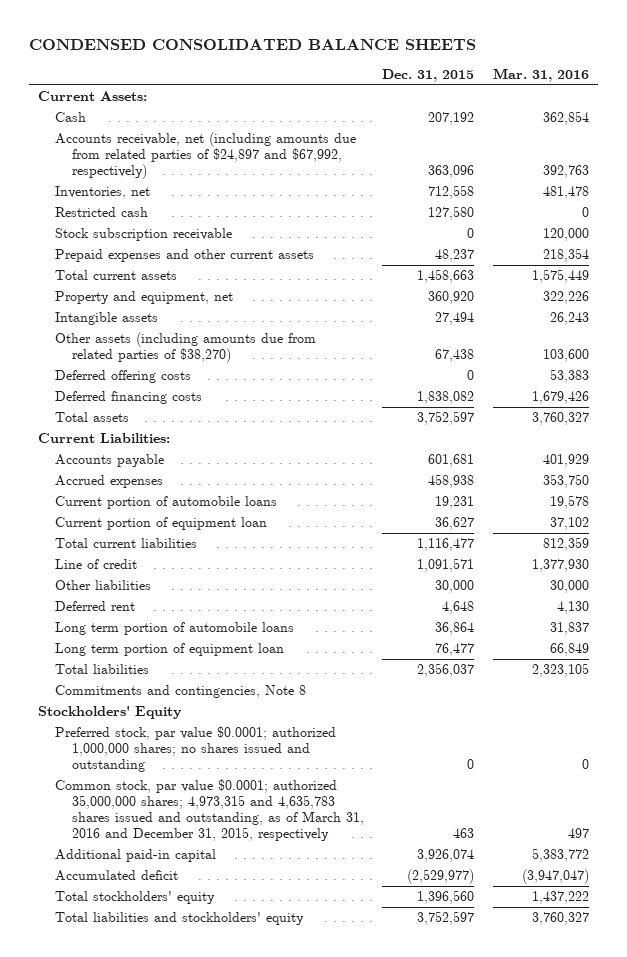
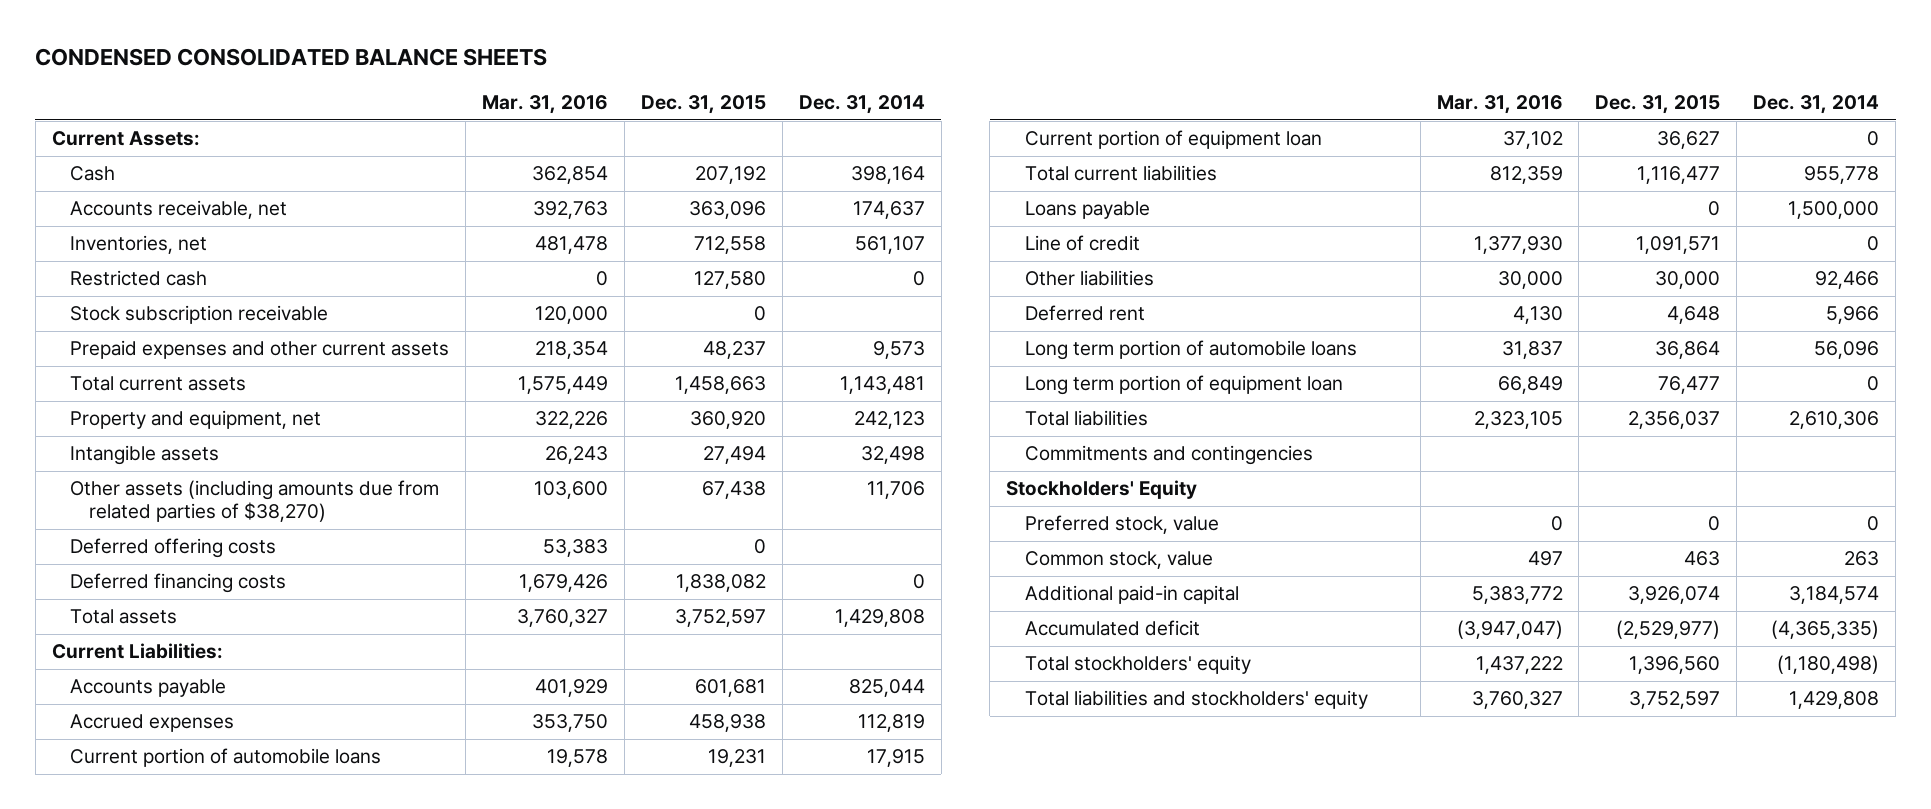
none -> [798,95,925,115] Dec. 31, 2014
[54,132,356,180] Accounts receivable, net (including amounts due from related parties of $24,897 and $67,992, respectively) -> [70,200,288,220] Accounts receivable, net
none -> [1024,201,1150,220] Loans payable
[54,685,306,699] Commitments and contingencies, Note 8 -> [1024,445,1313,466] Commitments and contingencies
[54,726,336,773] Preferred stock, par value $0.0001; authorized 1,000,000 shares; no shares issued and outstanding -> [1024,515,1219,535] Preferred stock, value
[54,779,364,842] Common stock, par value $0.0001; authorized 35,000,000 shares; 4,973,315 and 4,635,783 shares issued and outstanding, as of March 31, 2016 and December 31, 2015, respectively -> [1024,551,1213,570] Common stock, value

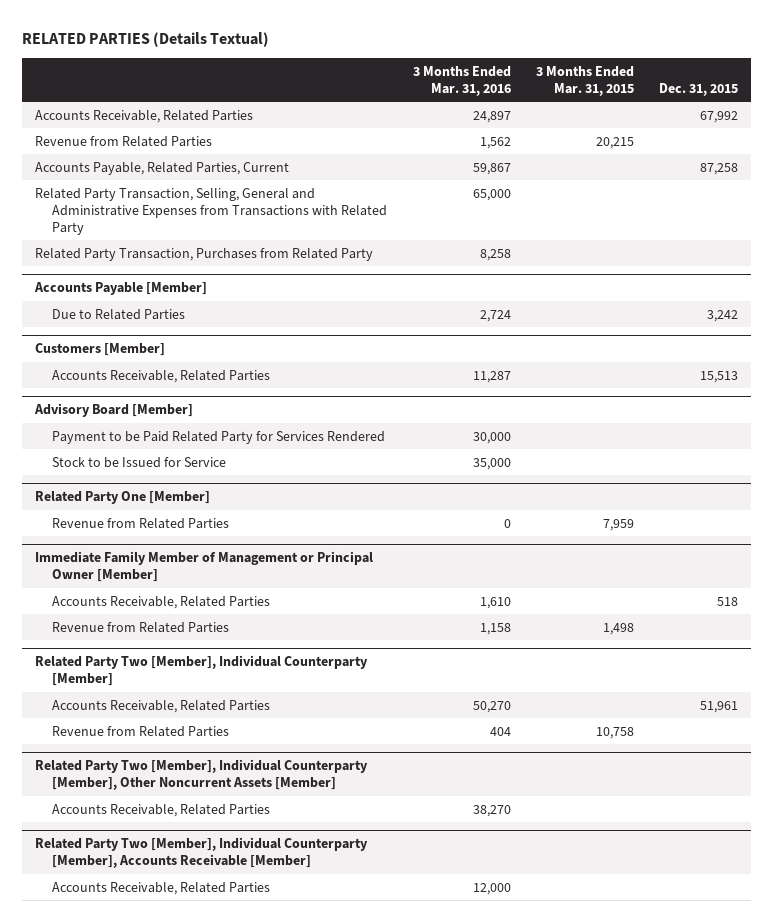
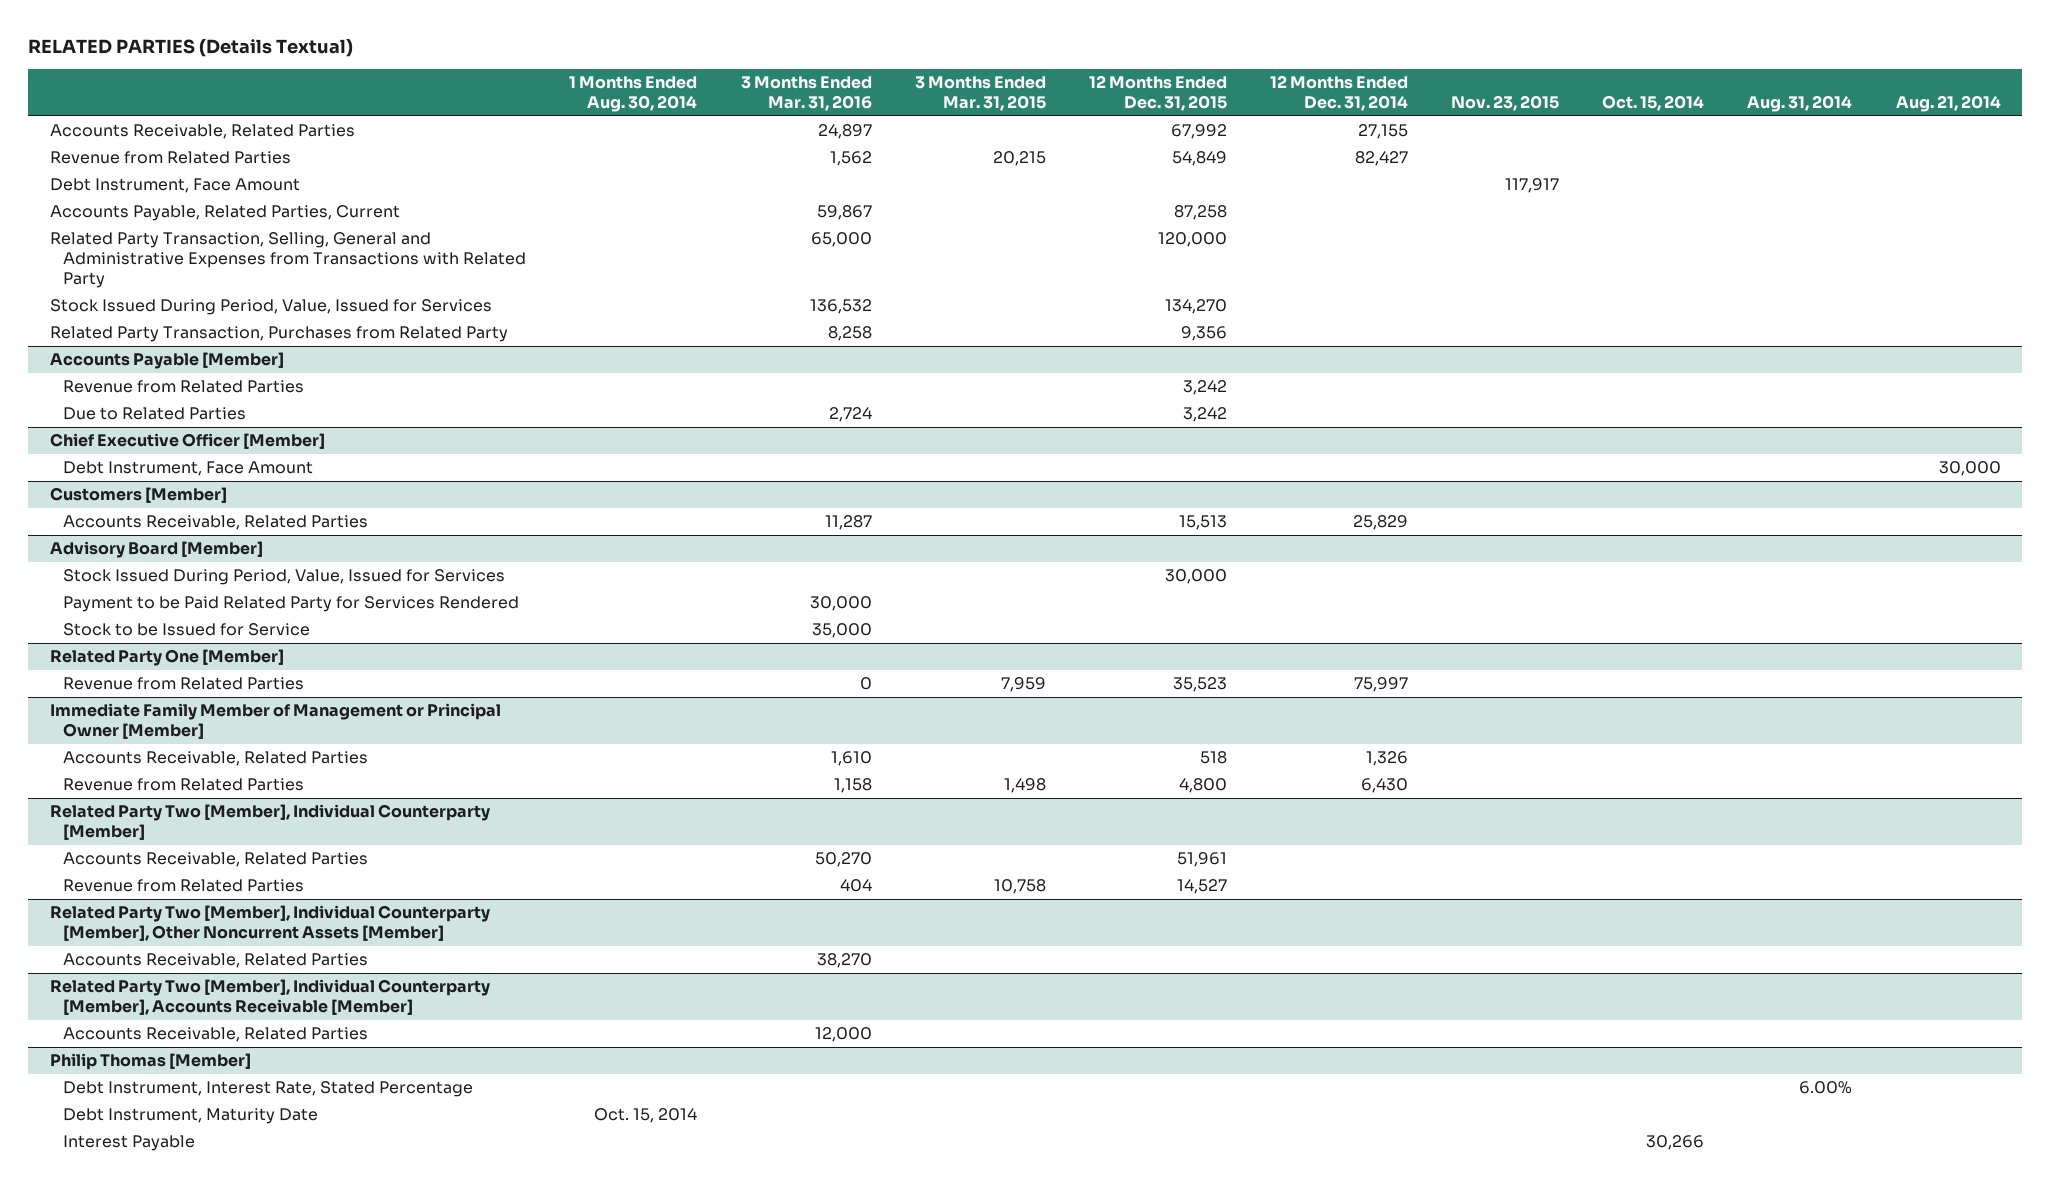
[659,82,739,96] Dec. 31, 2015 -> none
none -> [569,76,698,113] 1 Months Ended Aug. 30, 2014
none -> [1088,75,1227,112] 12 Months Ended Dec. 31, 2015
none -> [1270,75,1409,112] 12 Months Ended Dec. 31, 2014
none -> [1451,95,1560,112] Nov. 23, 2015
none -> [1602,95,1705,112] Oct. 15, 2014
none -> [1747,95,1853,113] Aug. 31, 2014
none -> [1895,95,2001,113] Aug. 21, 2014
none -> [50,178,301,194] Debt Instrument, Face Amount
none -> [50,299,493,316] Stock Issued During Period, Value, Issued for Services
none -> [63,380,305,394] Revenue from Related Parties
none -> [50,433,326,450] Chief Executive Officer [Member]
none -> [63,461,314,477] Debt Instrument, Face Amount
none -> [63,569,506,586] Stock Issued During Period, Value, Issued for Services
none -> [50,1053,252,1071] Philip Thomas [Member]
none -> [63,1081,474,1098] Debt Instrument, Interest Rate, Stated Percentage
none -> [63,1108,319,1125] Debt Instrument, Maturity Date
none -> [63,1135,196,1152] Interest Payable

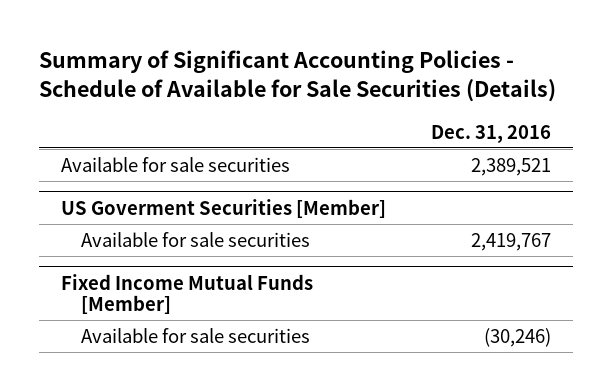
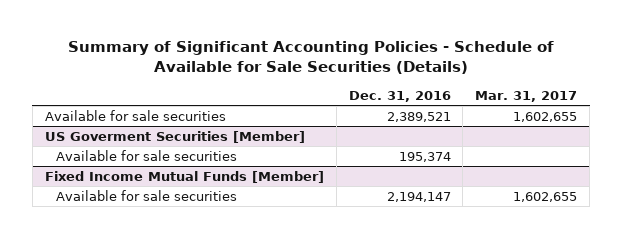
none -> [475,91,578,103] Mar. 31, 2017
[470,232,551,251] 2,419,767 -> [398,151,451,162] 195,374
[483,327,551,347] (30,246) -> [386,191,451,202] 2,194,147

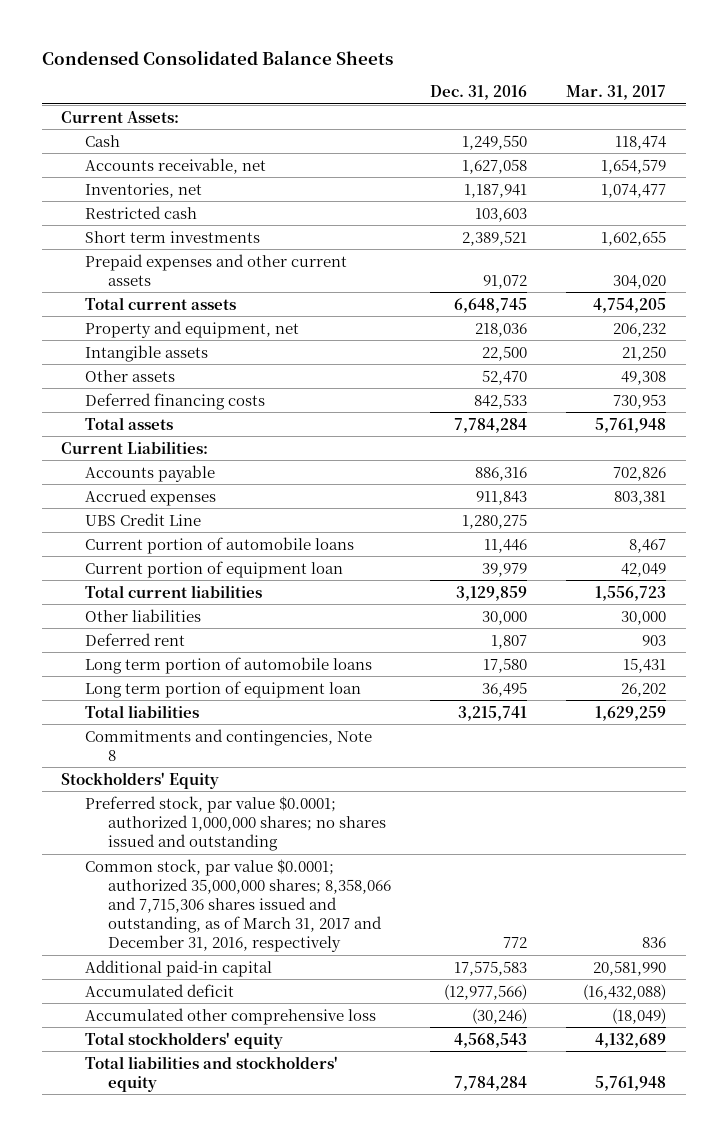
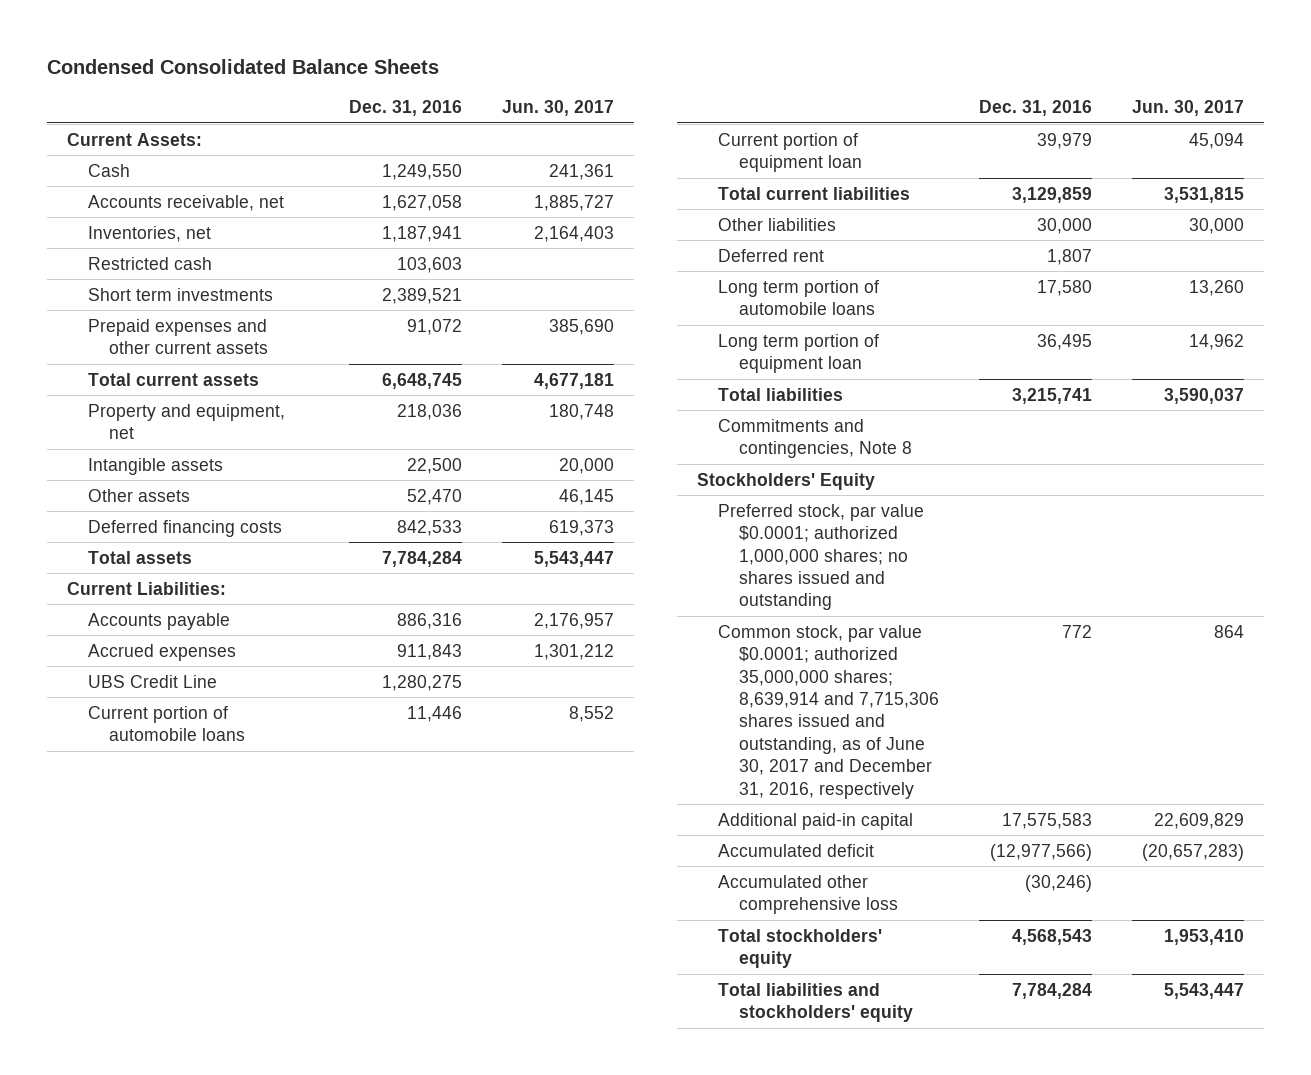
[566,85,667,101] Mar. 31, 2017 -> none
none -> [501,100,614,117] Jun. 30, 2017
[84,858,392,953] Common stock, par value $0.0001; authorized 35,000,000 shares; 8,358,066 and 7,715,306 shares issued and outstanding, as of March 31, 2017 and December 31, 2016, respectively -> [718,624,940,799] Common stock, par value $0.0001; authorized 35,000,000 shares; 8,639,914 and 7,715,306 shares issued and outstanding, as of June 30, 2017 and December 31, 2016, respectively

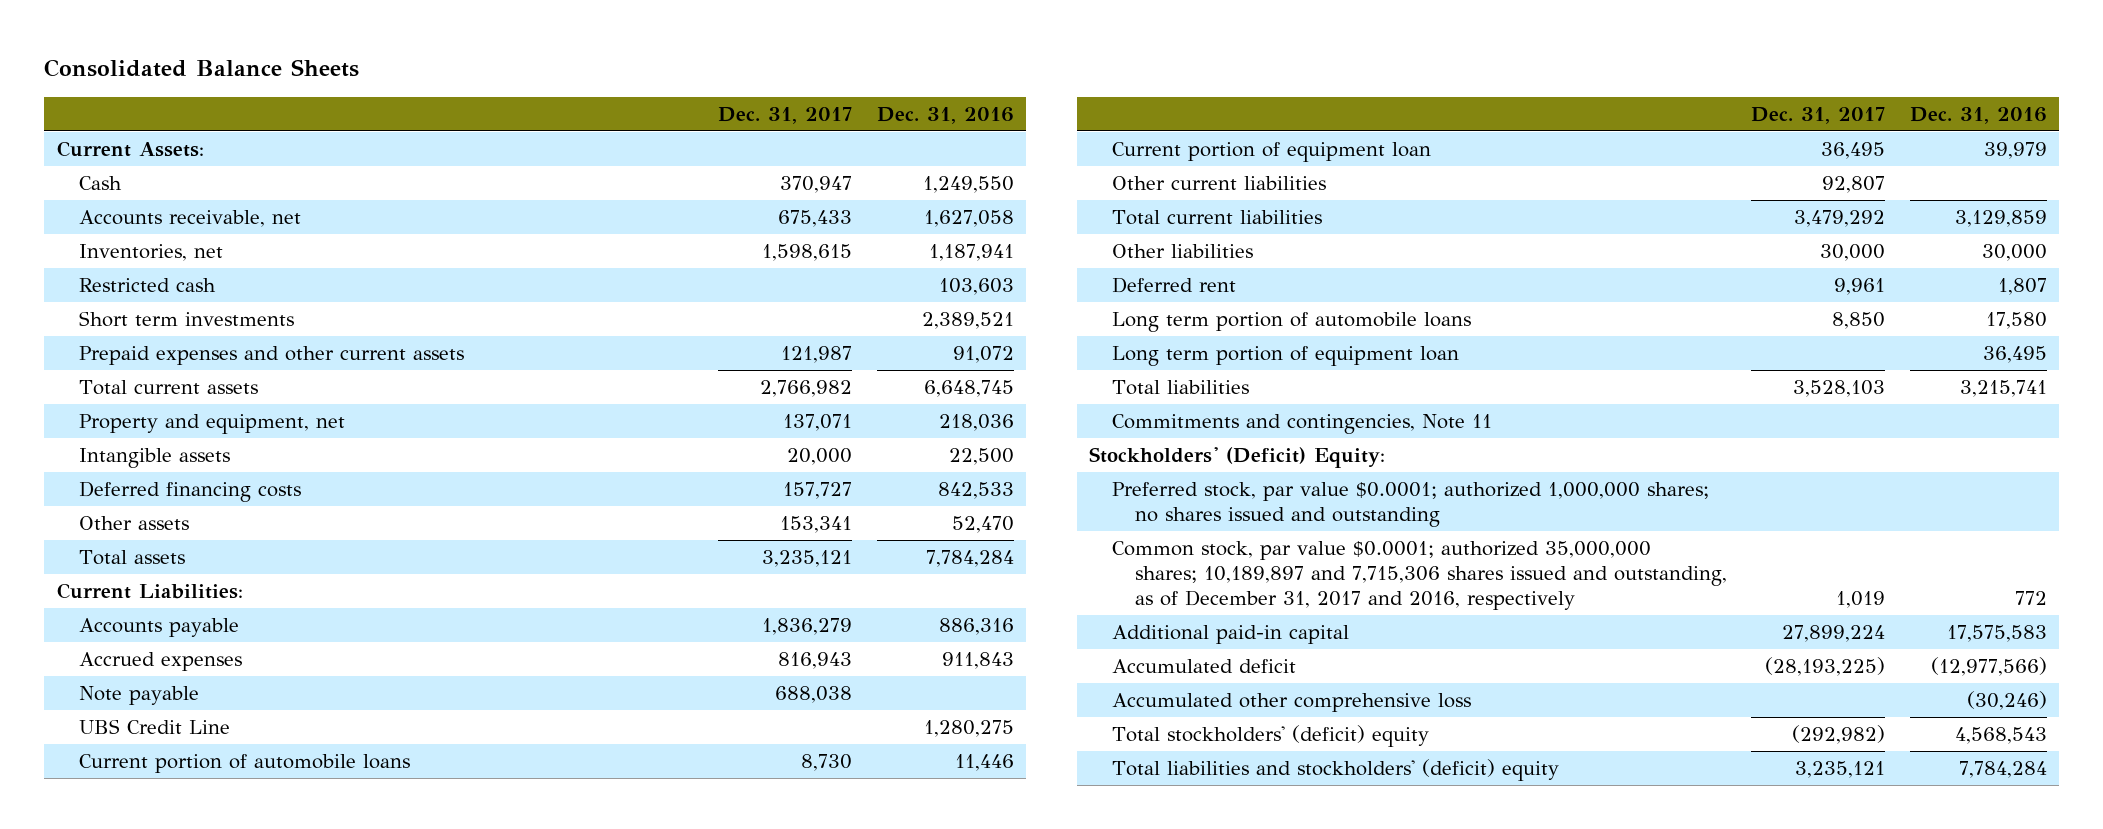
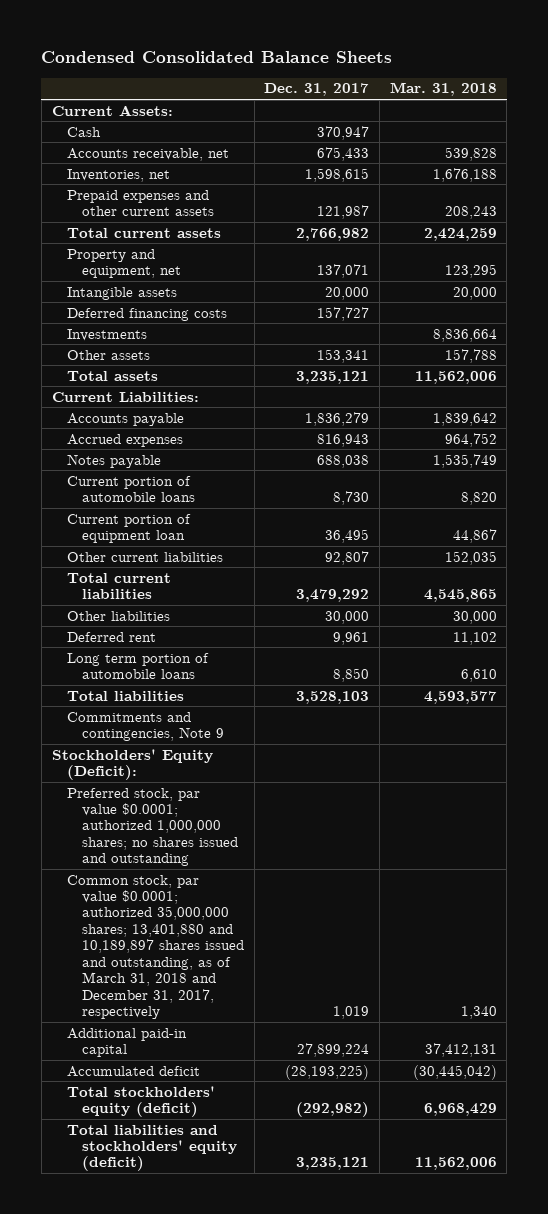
[44,59,360,78] Consolidated Balance Sheets -> [41,51,393,64] Condensed Consolidated Balance Sheets
[876,106,1014,124] Dec. 31, 2016 -> none
none -> [389,82,497,97] Mar. 31, 2018
[79,278,217,293] Restricted cash -> none
[79,311,295,328] Short term investments -> none
none -> [66,328,147,341] Investments
[79,719,231,735] UBS Credit Line -> none
[79,686,200,706] Note payable -> [66,453,161,468] Notes payable
[1111,346,1459,367] Long term portion of equipment loan -> none
[1111,414,1492,435] Commitments and contingencies, Note 11 -> [66,711,224,742] Commitments and contingencies, Note 9
[1089,447,1386,469] Stockholders' (Deficit) Equity: -> [51,748,213,781] Stockholders' Equity (Deficit):
[1111,541,1727,610] Common stock, par value $0.0001; authorized 35,000,000 shares; 10,189,897 and 7,715,306 shares issued and outstanding, as of December 31, 2017 and 2016, respectively -> [66,874,244,1019] Common stock, par value $0.0001; authorized 35,000,000 shares; 13,401,880 and 10,189,897 shares issued and outstanding, as of March 31, 2018 and December 31, 2017, respectively
[1111,693,1471,713] Accumulated other comprehensive loss -> none
[1111,725,1429,748] Total stockholders' (deficit) equity -> [66,1085,215,1118] Total stockholders' equity (deficit)
[1111,759,1559,782] Total liabilities and stockholders' (deficit) equity -> [66,1124,237,1172] Total liabilities and stockholders' equity (deficit)

